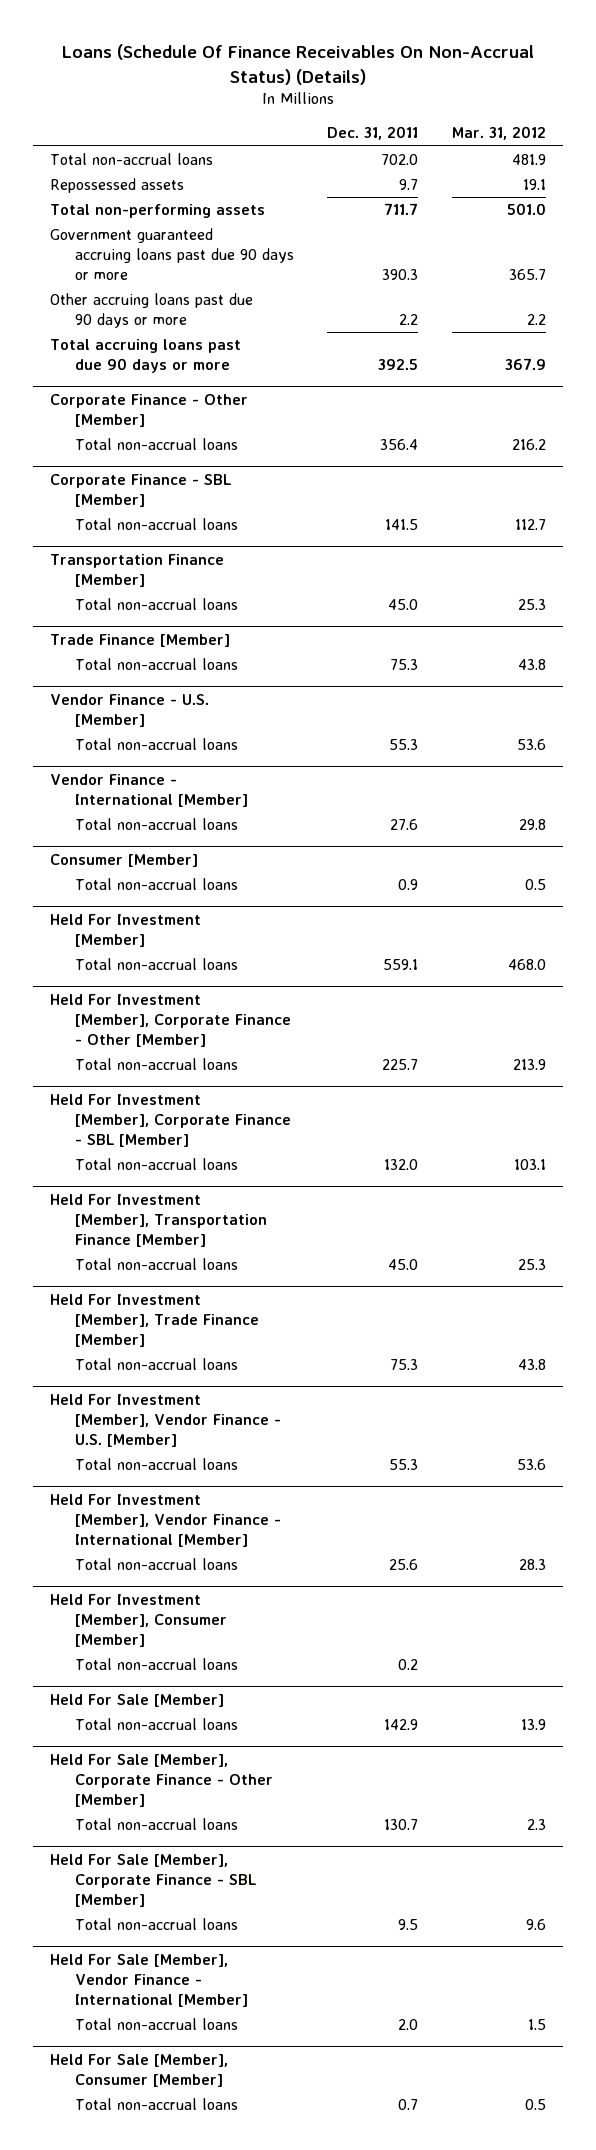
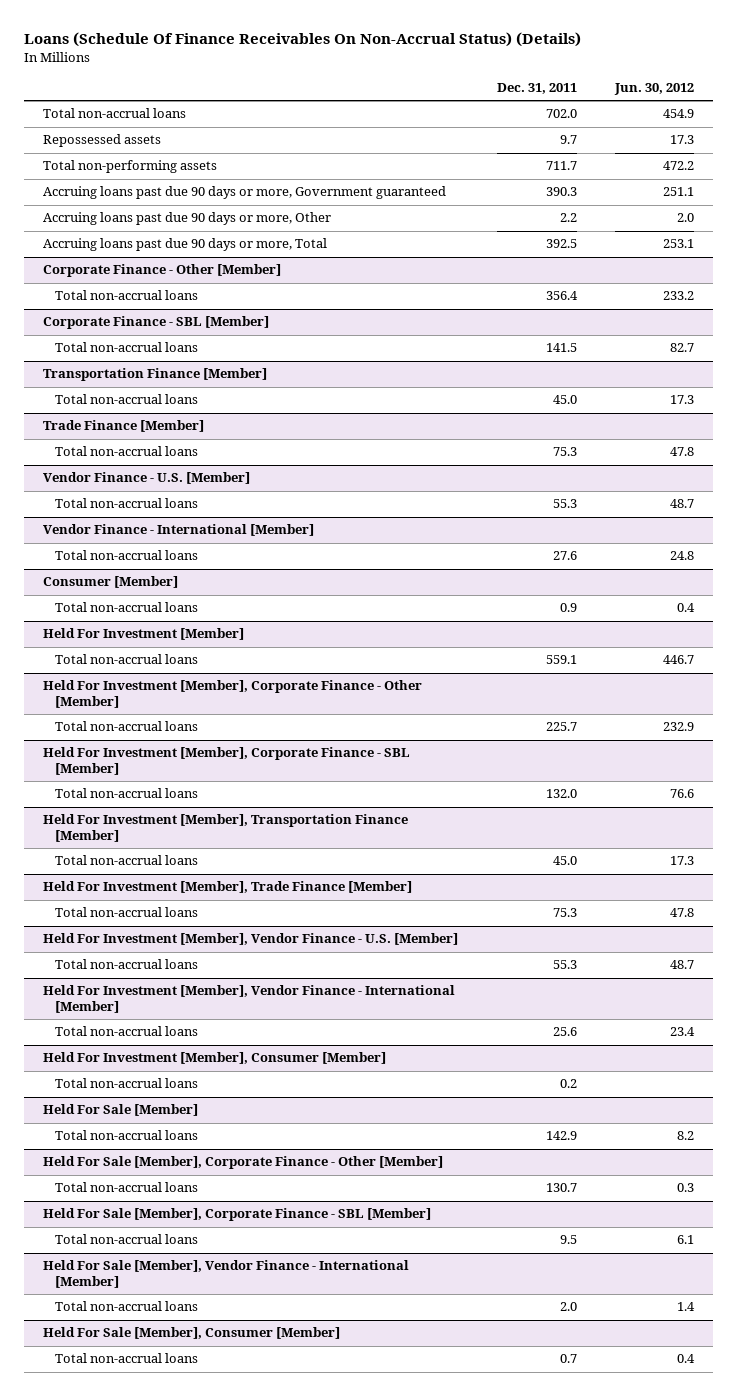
[452,126,547,141] Mar. 31, 2012 -> none
none -> [614,82,695,95] Jun. 30, 2012
[49,228,294,280] Government guaranteed accruing loans past due 90 days or more -> [43,186,447,200] Accruing loans past due 90 days or more, Government guaranteed
[49,293,253,329] Other accruing loans past due 90 days or more -> [43,212,332,226] Accruing loans past due 90 days or more, Other
[49,339,241,374] Total accruing loans past due 90 days or more -> [43,238,328,252] Accruing loans past due 90 days or more, Total

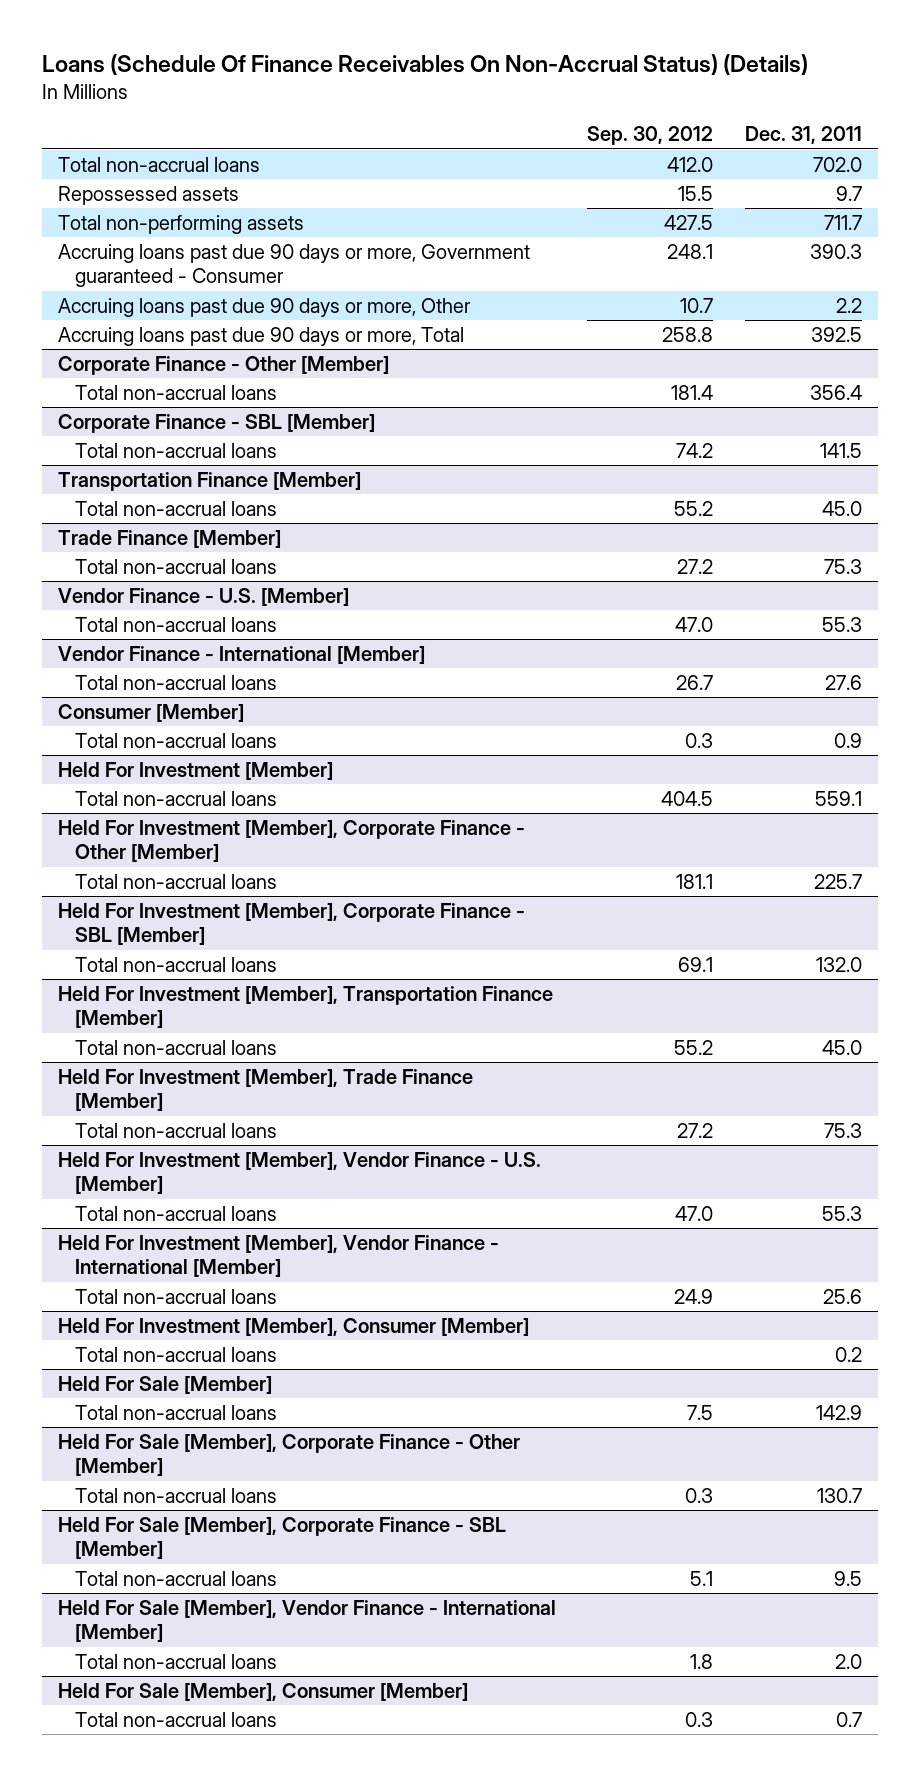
[614,82,695,95] Jun. 30, 2012 -> none
none -> [587,126,714,146] Sep. 30, 2012
[43,186,447,200] Accruing loans past due 90 days or more, Government guaranteed -> [57,243,530,288] Accruing loans past due 90 days or more, Government guaranteed - Consumer

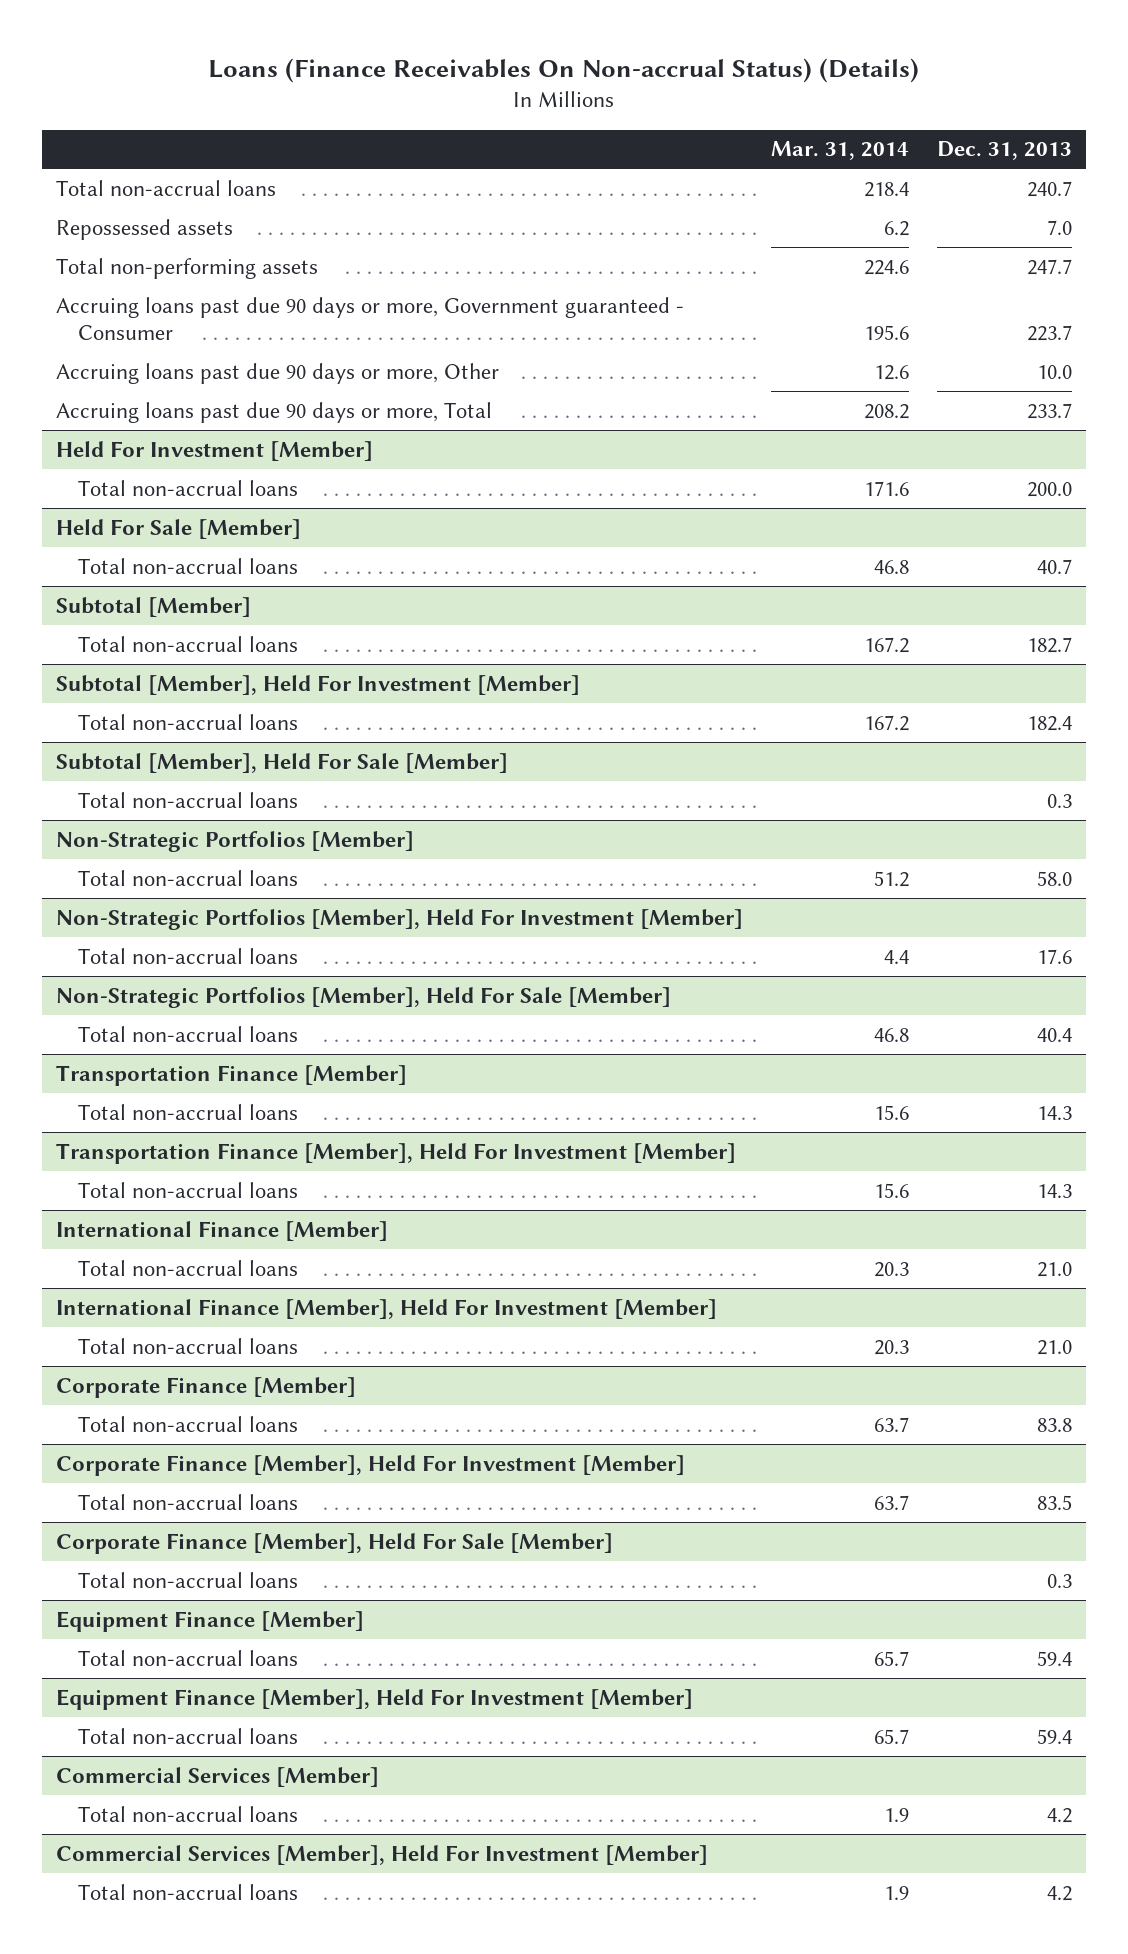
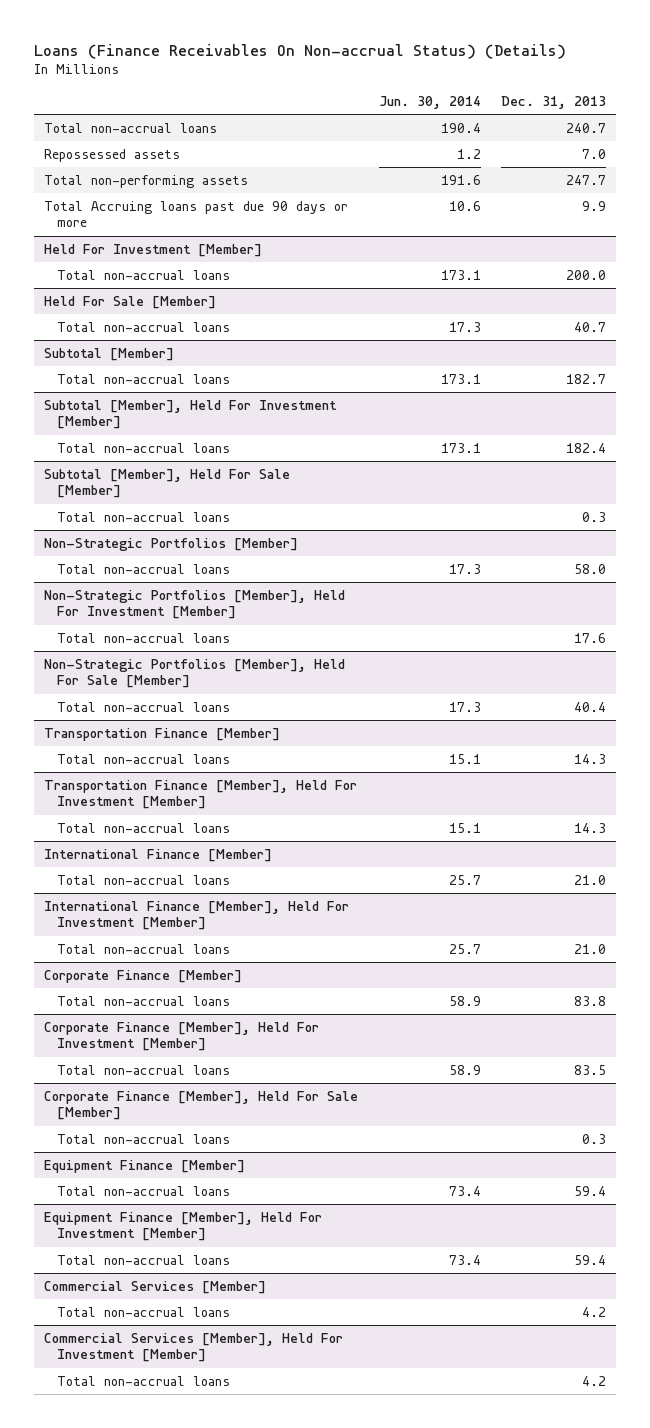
[771,141,910,161] Mar. 31, 2014 -> none
none -> [378,95,481,109] Jun. 30, 2014
[56,296,685,341] Accruing loans past due 90 days or more, Government guaranteed - Consumer -> none
[56,362,500,384] Accruing loans past due 90 days or more, Other -> none
[56,401,493,423] Accruing loans past due 90 days or more, Total -> [44,200,349,228] Total Accruing loans past due 90 days or more
[1027,402,1073,419] 233.7 -> [582,200,607,211] 9.9

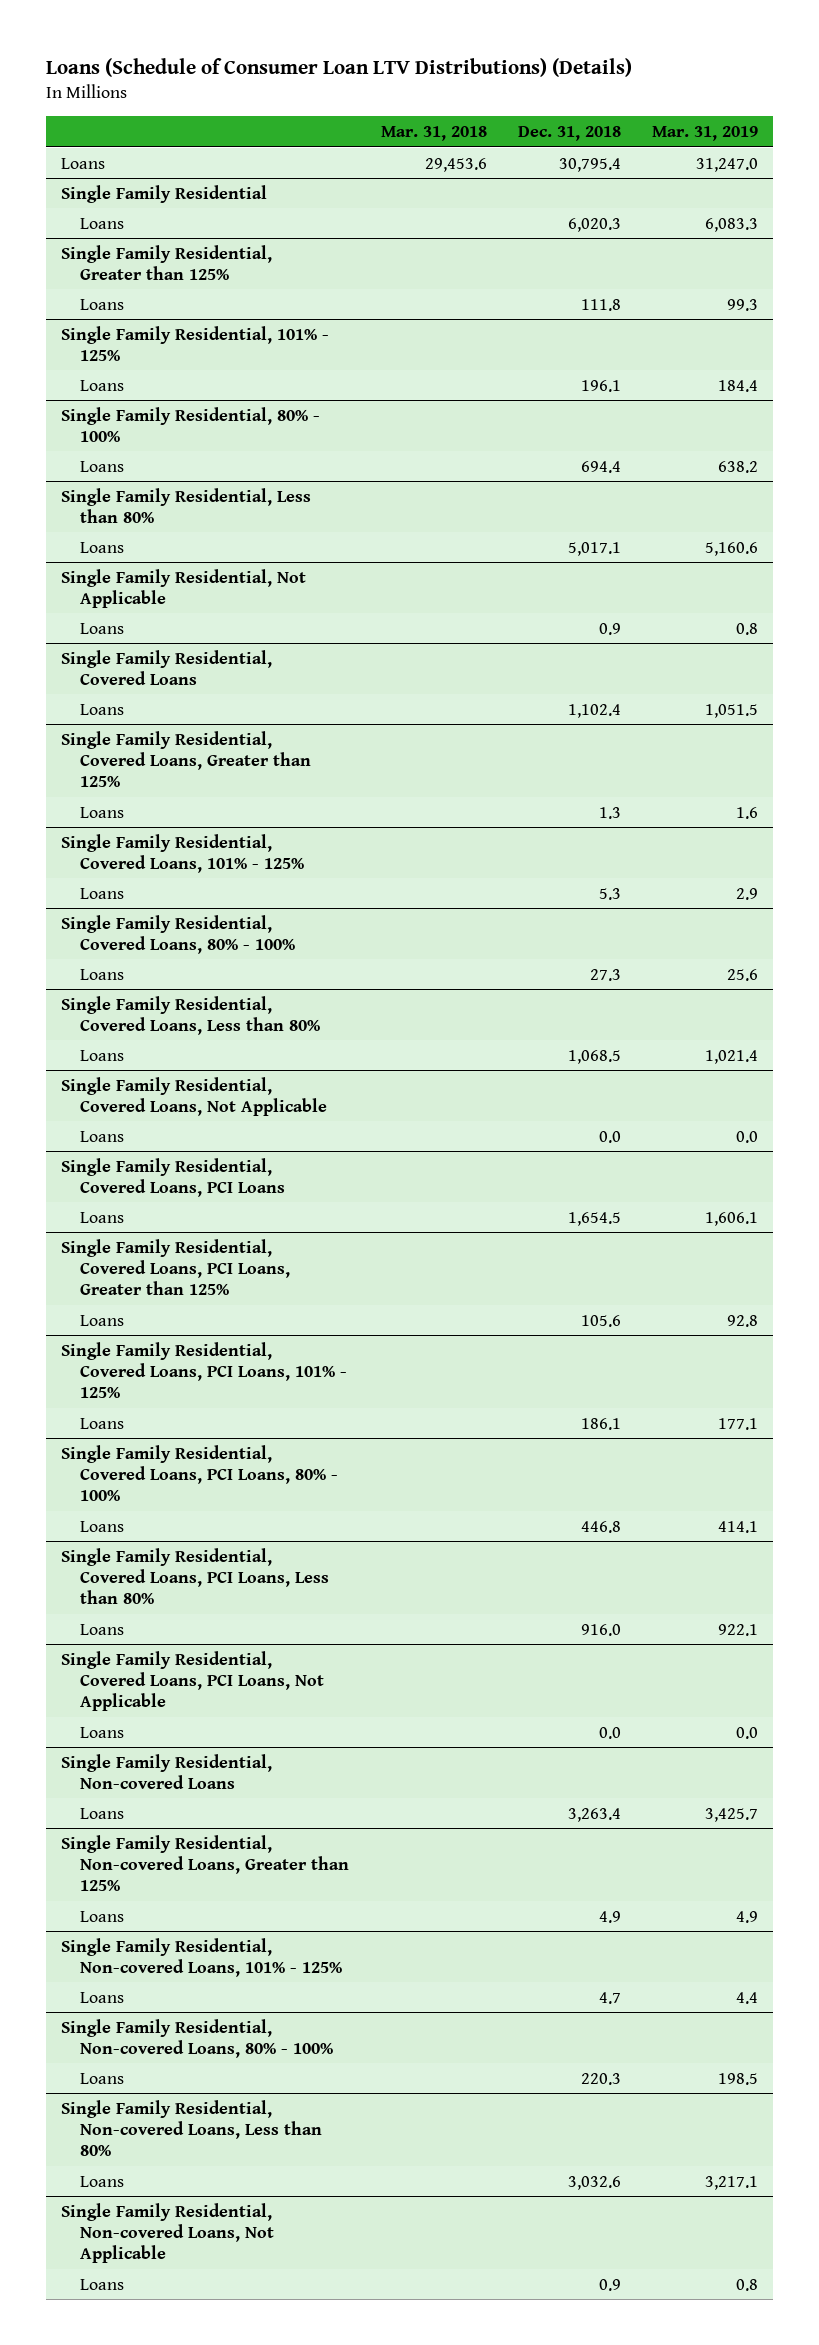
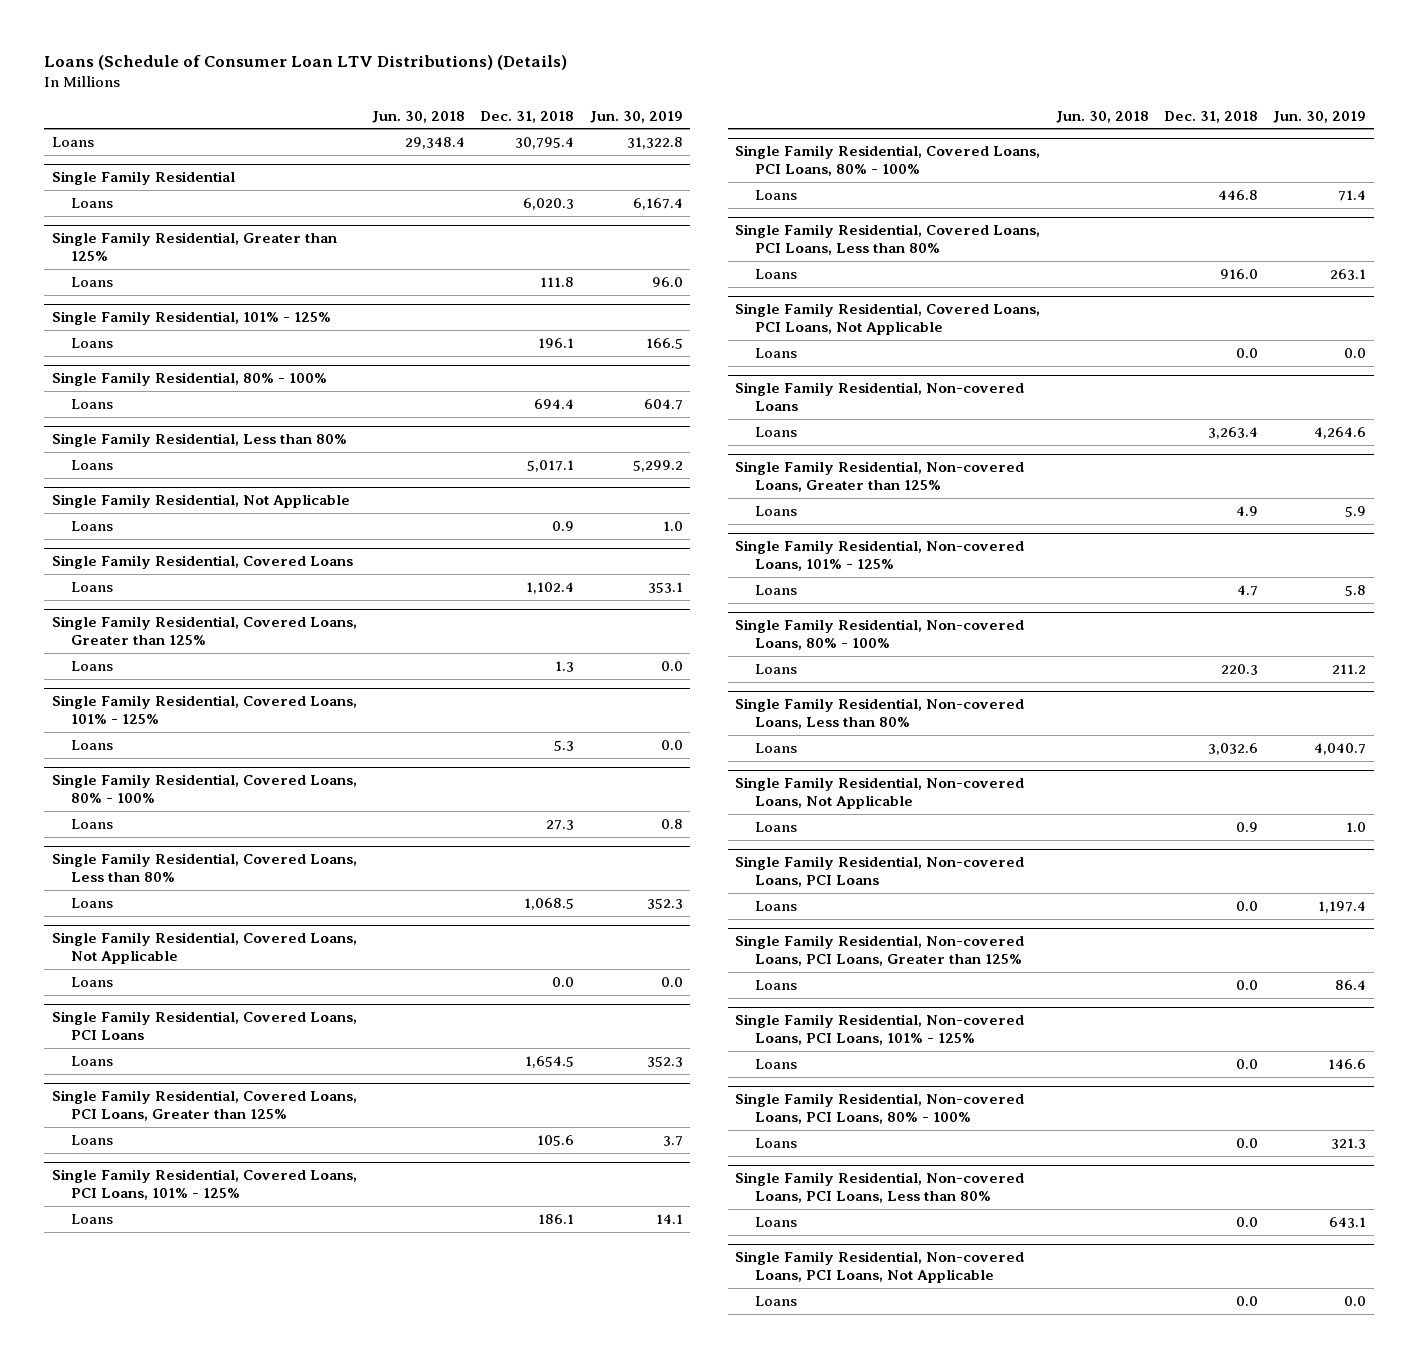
[380,126,487,142] Mar. 31, 2018 -> none
[651,126,758,142] Mar. 31, 2019 -> none
none -> [372,110,466,123] Jun. 30, 2018
none -> [589,110,683,123] Jun. 30, 2019
none -> [735,856,1025,888] Single Family Residential, Non-covered Loans, PCI Loans
none -> [754,901,797,912] Loans
none -> [735,935,1025,967] Single Family Residential, Non-covered Loans, PCI Loans, Greater than 125%
none -> [754,980,797,991] Loans
none -> [735,1014,1025,1046] Single Family Residential, Non-covered Loans, PCI Loans, 101% - 125%
none -> [754,1059,797,1070] Loans
none -> [735,1093,1025,1125] Single Family Residential, Non-covered Loans, PCI Loans, 80% - 100%
none -> [754,1138,797,1149] Loans
none -> [735,1172,1025,1204] Single Family Residential, Non-covered Loans, PCI Loans, Less than 80%
none -> [754,1217,797,1228] Loans
none -> [735,1251,1025,1284] Single Family Residential, Non-covered Loans, PCI Loans, Not Applicable
none -> [754,1296,797,1307] Loans

